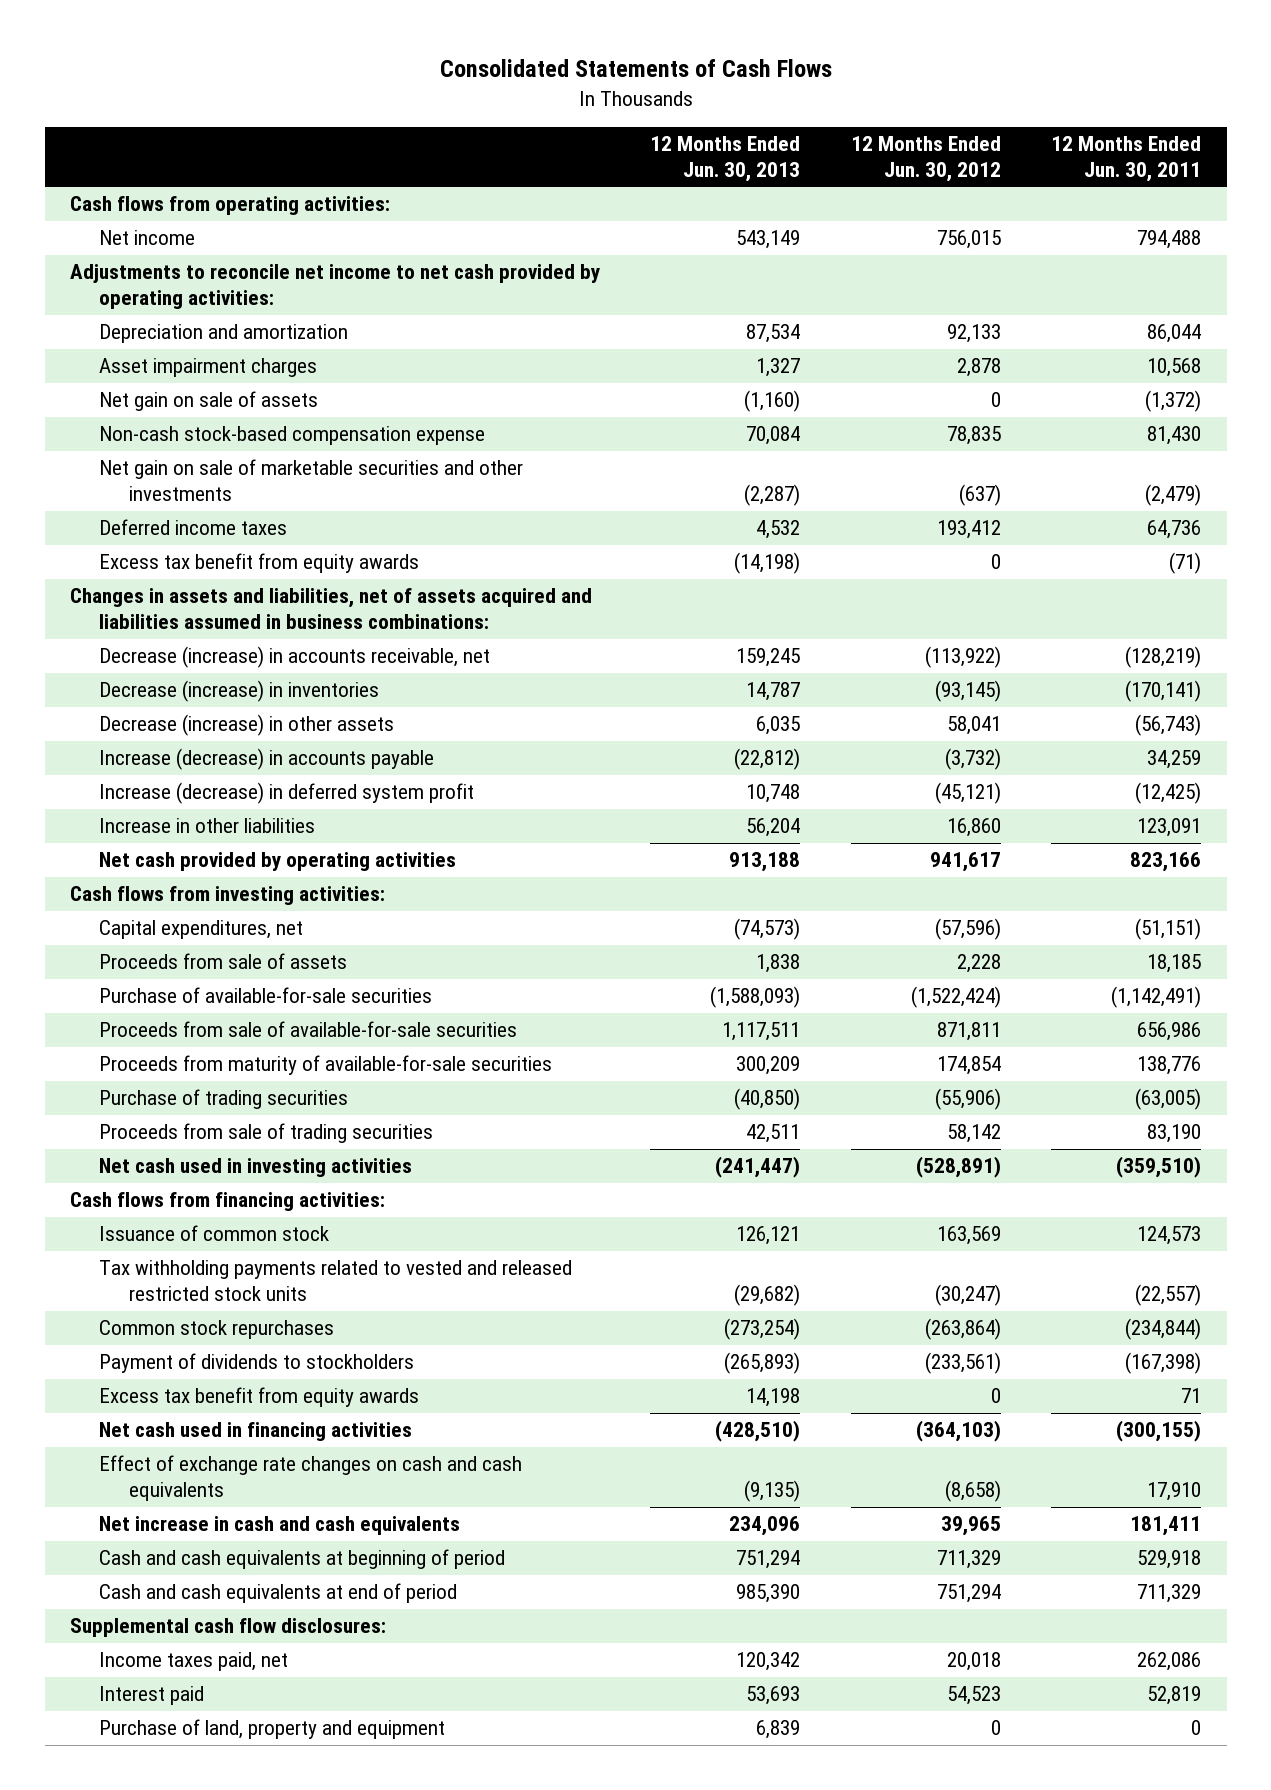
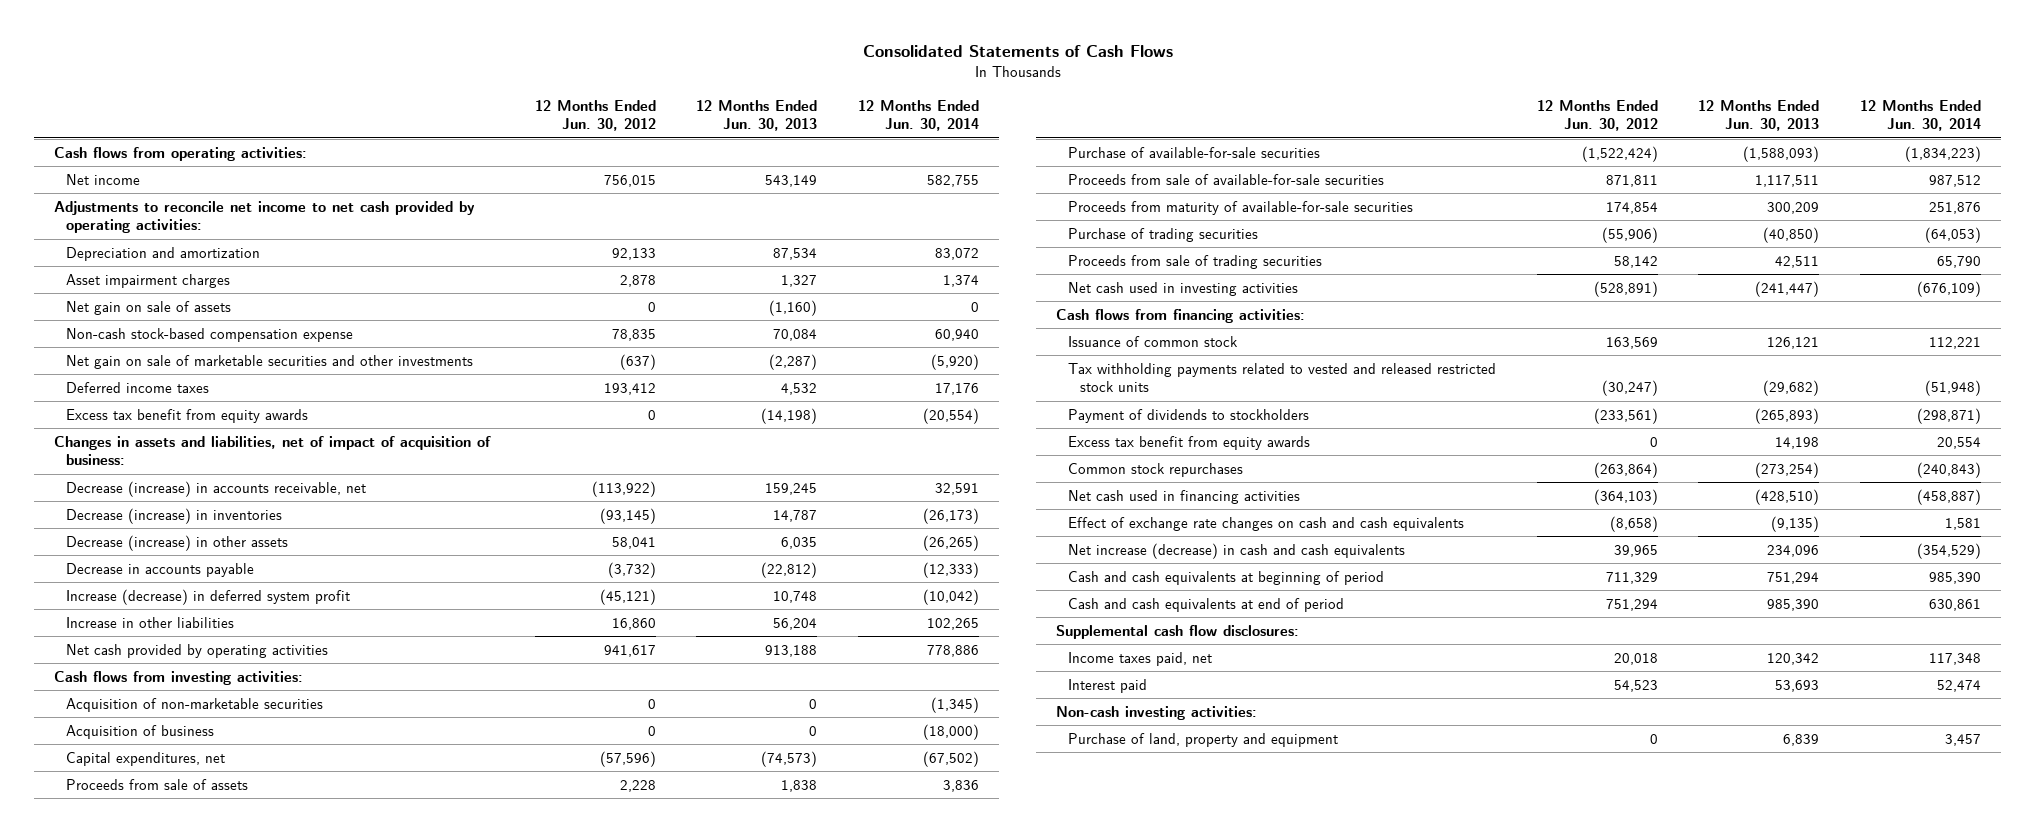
[1051,136,1202,182] 12 Months Ended Jun. 30, 2011 -> none
none -> [857,99,979,132] 12 Months Ended Jun. 30, 2014
[69,588,592,630] Changes in assets and liabilities, net of assets acquired and liabilities assumed in business combinations: -> [54,435,492,466] Changes in assets and liabilities, net of impact of acquisition of business:
[99,748,435,771] Increase (decrease) in accounts payable -> [66,562,255,577] Decrease in accounts payable
none -> [66,697,324,712] Acquisition of non-marketable securities
none -> [66,724,215,739] Acquisition of business
[99,1320,335,1340] Common stock repurchases -> [1068,462,1244,477] Common stock repurchases
[99,1516,461,1536] Net increase in cash and cash equivalents -> [1068,542,1406,559] Net increase (decrease) in cash and cash equivalents
none -> [1056,705,1258,720] Non-cash investing activities:

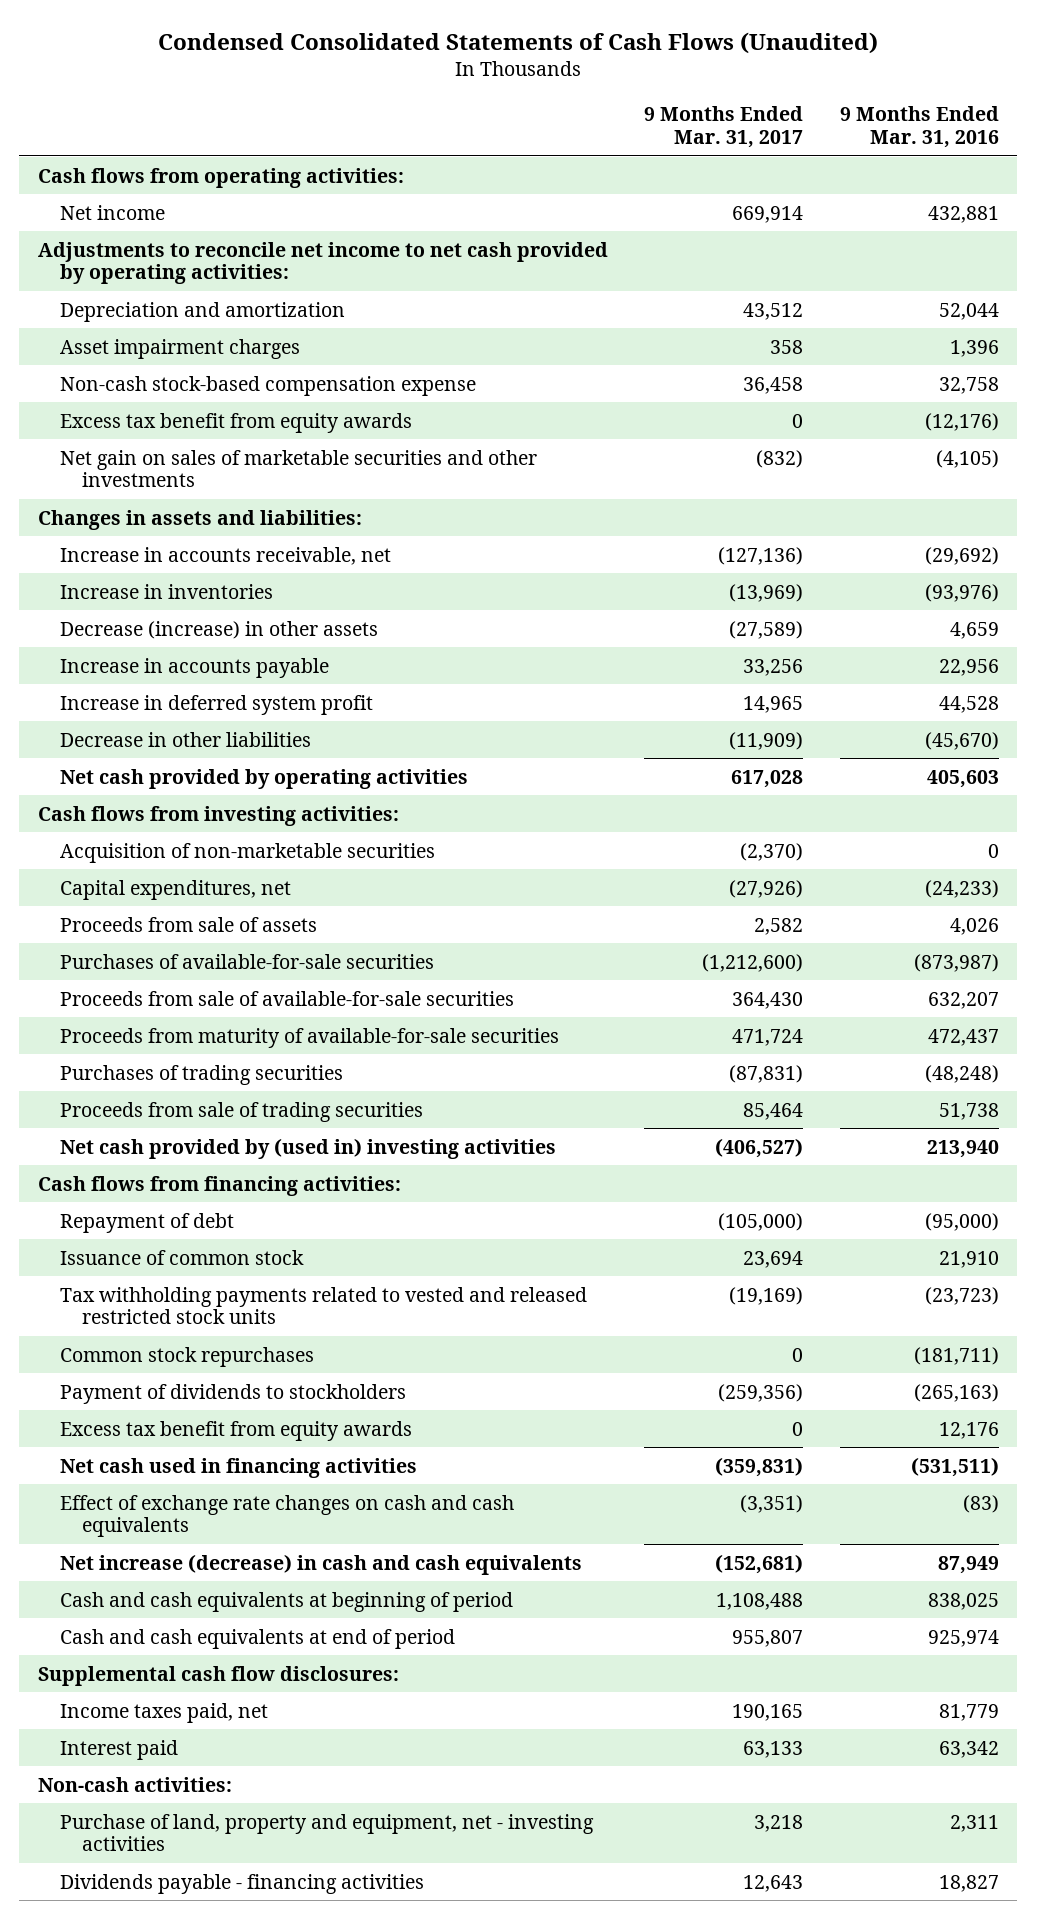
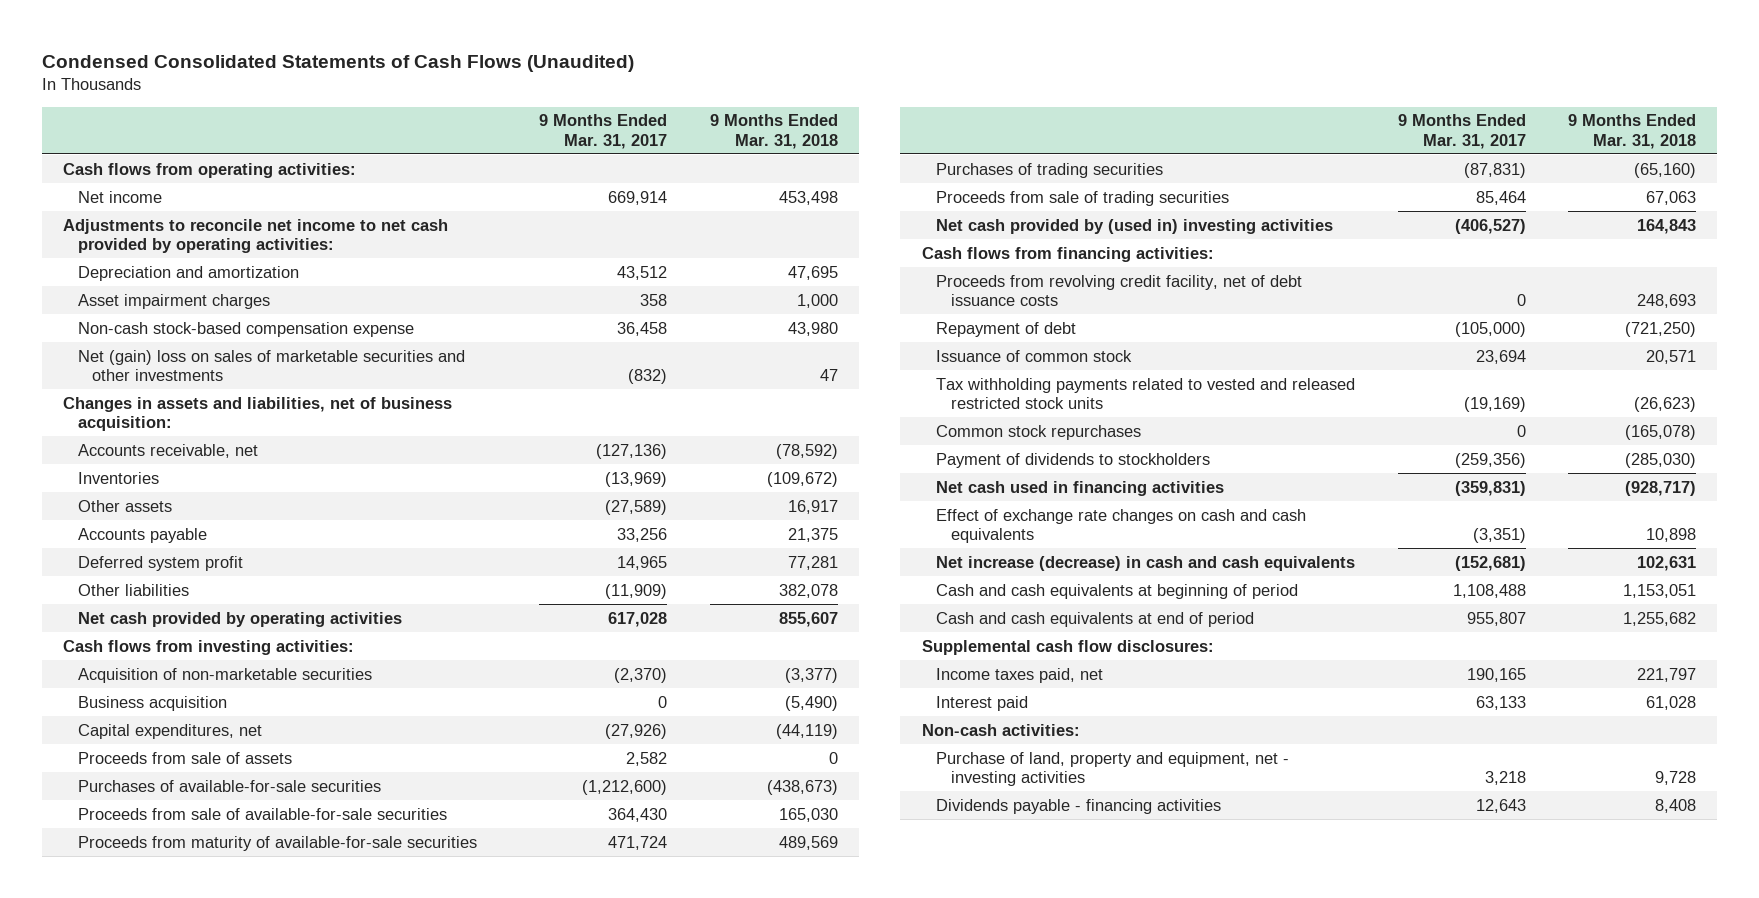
[839,106,999,149] 9 Months Ended Mar. 31, 2016 -> none
none -> [709,114,838,149] 9 Months Ended Mar. 31, 2018
[59,412,412,433] Excess tax benefit from equity awards -> none
[59,449,537,488] Net gain on sales of marketable securities and other investments -> [77,349,465,382] Net (gain) loss on sales of marketable securities and other investments
[37,509,362,530] Changes in assets and liabilities: -> [63,396,453,432] Changes in assets and liabilities, net of business acquisition:
[59,546,391,565] Increase in accounts receivable, net -> [77,443,258,458] Accounts receivable, net
[59,583,273,599] Increase in inventories -> [77,471,159,484] Inventories
[59,620,378,639] Decrease (increase) in other assets -> [77,499,172,512] Other assets
[59,657,329,678] Increase in accounts payable -> [77,527,207,543] Accounts payable
[59,694,373,715] Increase in deferred system profit -> [77,555,243,571] Deferred system profit
[59,731,311,747] Decrease in other liabilities -> [77,583,189,596] Other liabilities
none -> [77,695,227,711] Business acquisition
none -> [936,274,1303,307] Proceeds from revolving credit facility, net of debt issuance costs
[59,1420,412,1441] Excess tax benefit from equity awards -> none

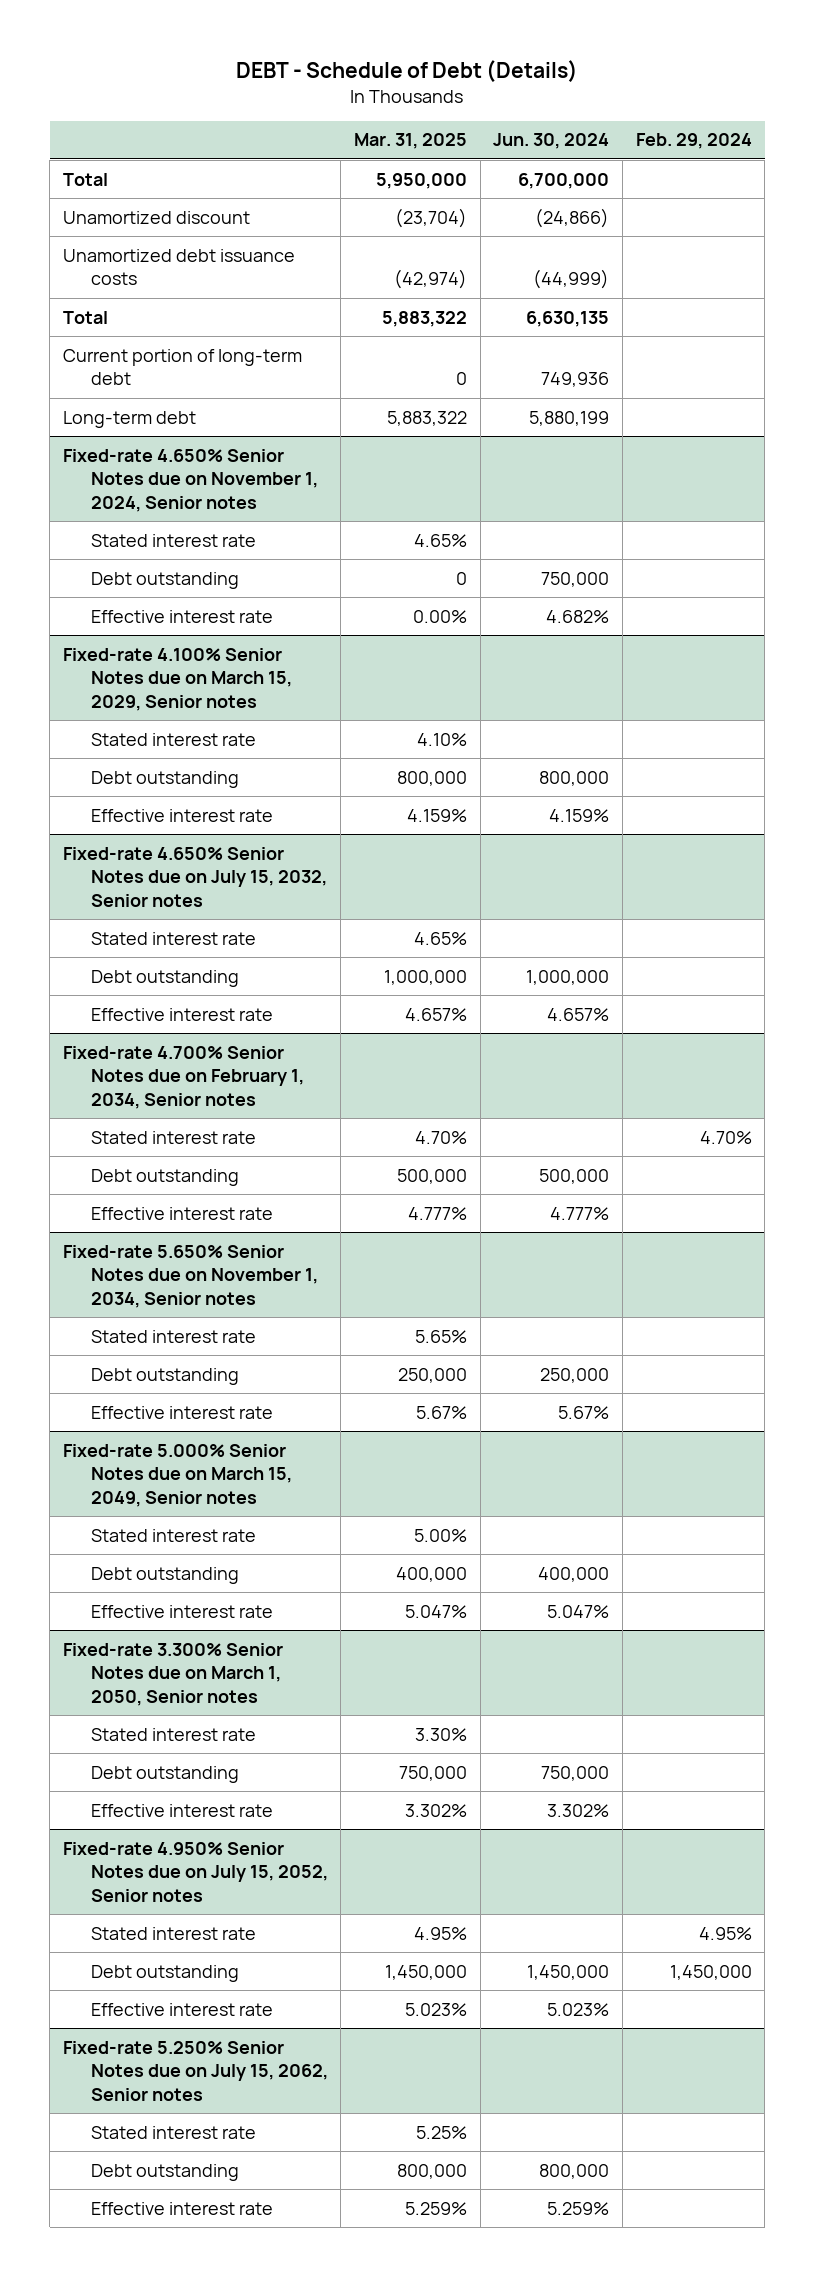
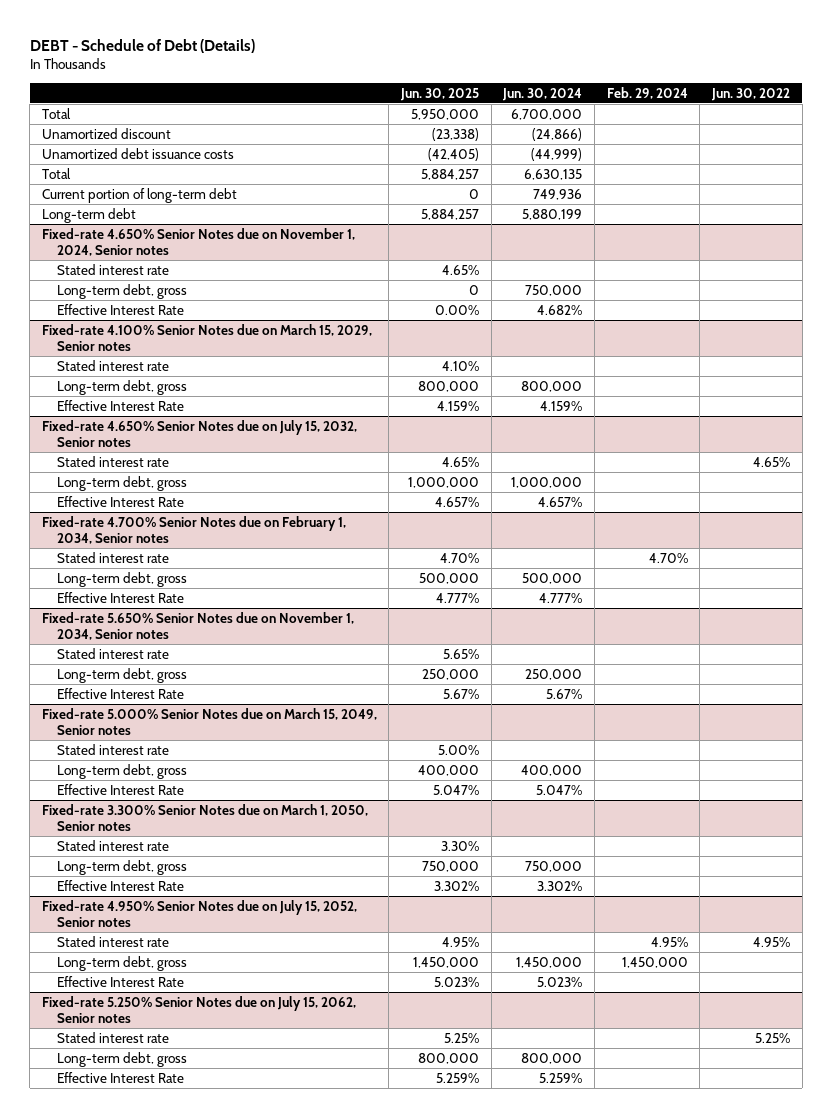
[354,133,468,150] Mar. 31, 2025 -> none
none -> [399,87,479,101] Jun. 30, 2025
none -> [710,87,790,101] Jun. 30, 2022
[90,571,239,589] Debt outstanding -> [56,283,187,299] Long-term debt, gross
[90,609,273,623] Effective interest rate -> [56,303,184,315] Effective Interest Rate
[90,770,239,788] Debt outstanding -> [56,379,187,395] Long-term debt, gross
[90,808,273,822] Effective interest rate -> [56,399,184,411] Effective Interest Rate
[90,969,239,987] Debt outstanding -> [56,475,187,491] Long-term debt, gross
[90,1007,273,1021] Effective interest rate -> [56,495,184,507] Effective Interest Rate
[90,1168,239,1186] Debt outstanding -> [56,571,187,587] Long-term debt, gross
[90,1206,273,1220] Effective interest rate -> [56,591,184,603] Effective Interest Rate
[90,1367,239,1385] Debt outstanding -> [56,667,187,683] Long-term debt, gross
[90,1405,273,1419] Effective interest rate -> [56,687,184,699] Effective Interest Rate
[90,1566,239,1584] Debt outstanding -> [56,763,187,779] Long-term debt, gross
[90,1604,273,1618] Effective interest rate -> [56,783,184,795] Effective Interest Rate
[90,1765,239,1783] Debt outstanding -> [56,859,187,875] Long-term debt, gross
[90,1803,273,1817] Effective interest rate -> [56,879,184,891] Effective Interest Rate
[90,1964,239,1982] Debt outstanding -> [56,955,187,971] Long-term debt, gross
[90,2002,273,2016] Effective interest rate -> [56,975,184,987] Effective Interest Rate
[90,2163,239,2181] Debt outstanding -> [56,1051,187,1067] Long-term debt, gross
[90,2201,273,2215] Effective interest rate -> [56,1071,184,1083] Effective Interest Rate

